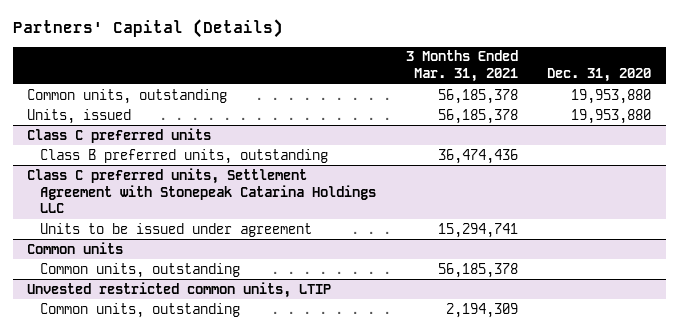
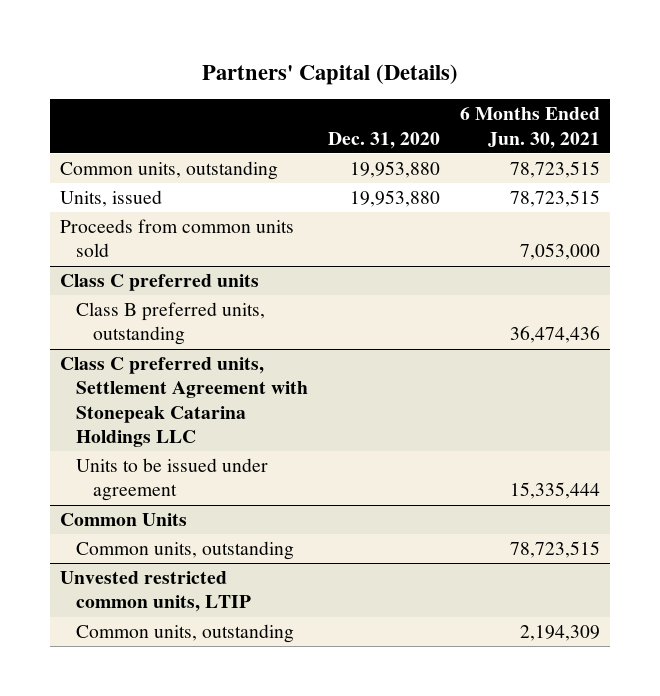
[405,50,518,83] 3 Months Ended Mar. 31, 2021 -> none
none -> [460,107,601,149] 6 Months Ended Jun. 30, 2021
none -> [59,219,294,258] Proceeds from common units sold
[27,241,124,254] Common units -> [59,513,187,527] Common Units

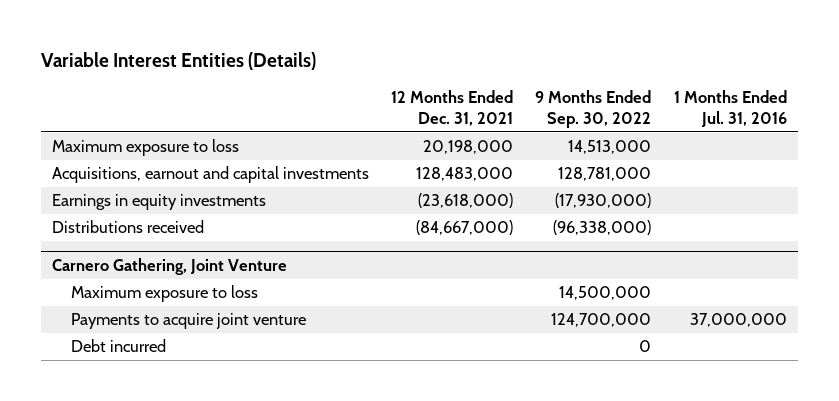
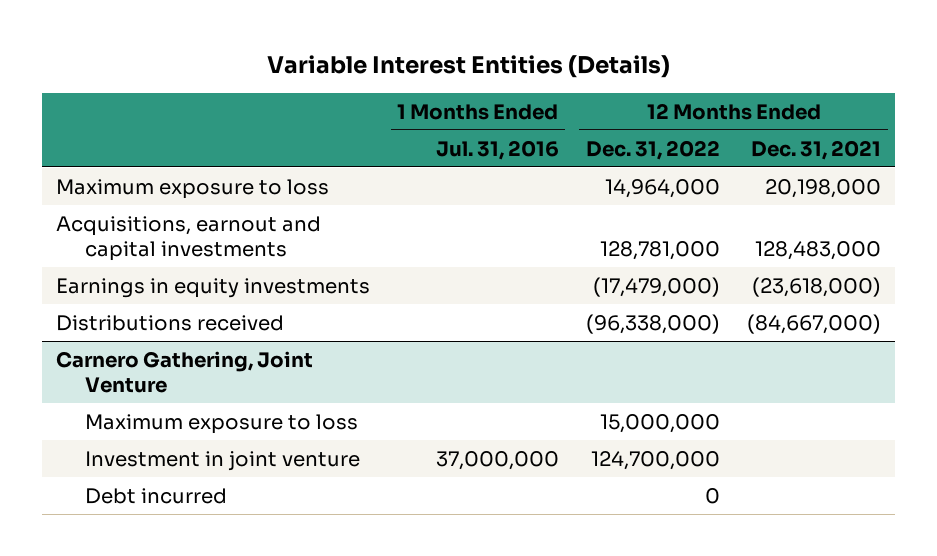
[535,89,652,129] 9 Months Ended Sep. 30, 2022 -> none
none -> [585,139,720,160] Dec. 31, 2022
[70,313,306,330] Payments to acquire joint venture -> [84,450,360,471] Investment in joint venture

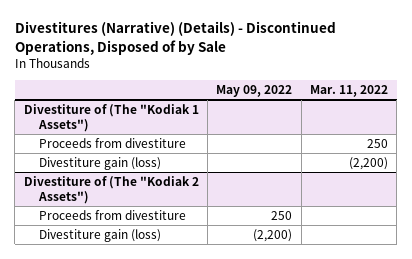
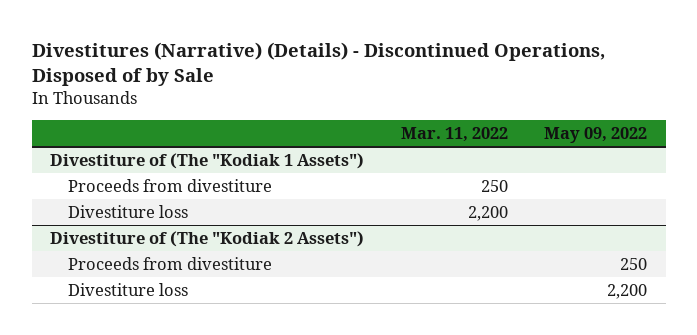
[38,157,161,171] Divestiture gain (loss) -> [68,204,189,218] Divestiture loss
[348,157,388,171] (2,200) -> [467,205,508,221] 2,200
[38,229,161,243] Divestiture gain (loss) -> [68,282,189,296] Divestiture loss
[253,229,293,243] (2,200) -> [607,283,648,299] 2,200

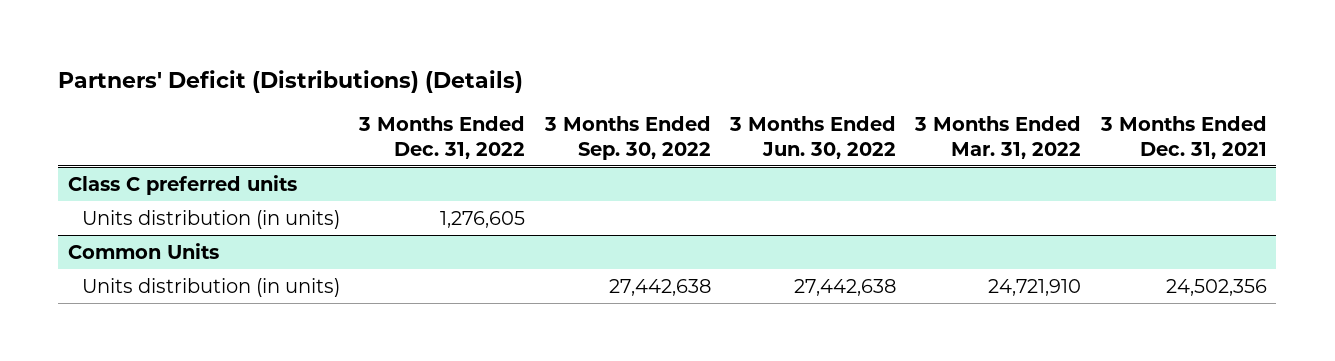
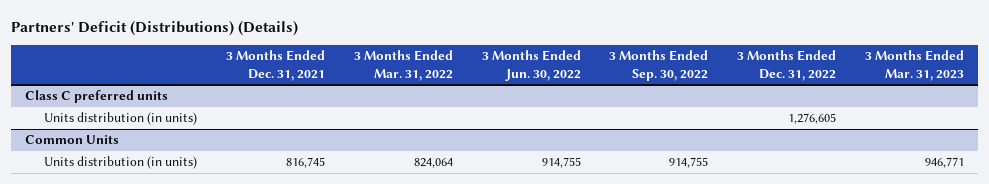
none -> [864,50,964,81] 3 Months Ended Mar. 31, 2023
[608,278,711,296] 27,442,638 -> [669,157,709,169] 914,755
[793,278,896,296] 27,442,638 -> [541,157,581,169] 914,755
[988,278,1082,296] 24,721,910 -> [413,158,453,169] 824,064
[1165,278,1267,296] 24,502,356 -> [286,157,326,169] 816,745

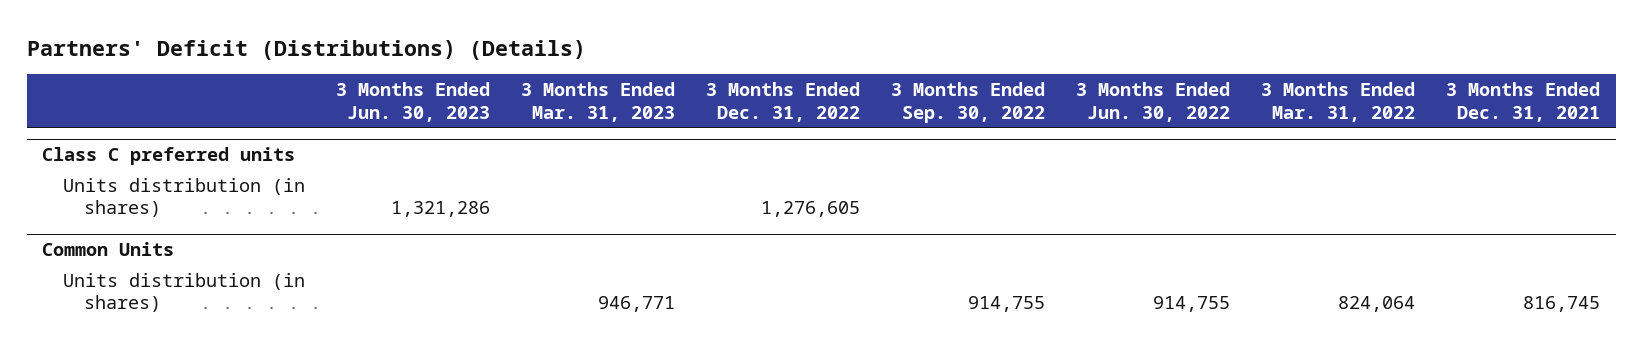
none -> [336,82,491,122] 3 Months Ended Jun. 30, 2023
[44,112,198,126] Units distribution (in units) -> [63,178,306,218] Units distribution (in shares)
[44,156,198,170] Units distribution (in units) -> [63,273,306,313] Units distribution (in shares)

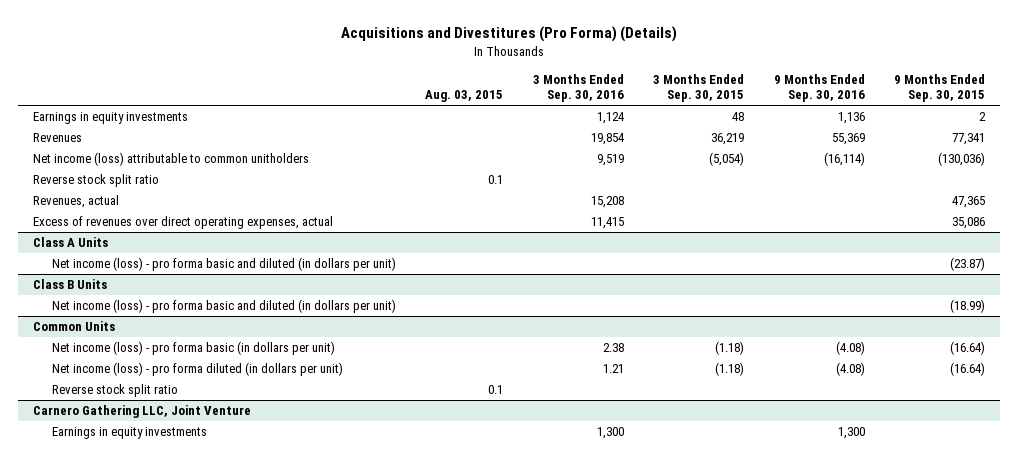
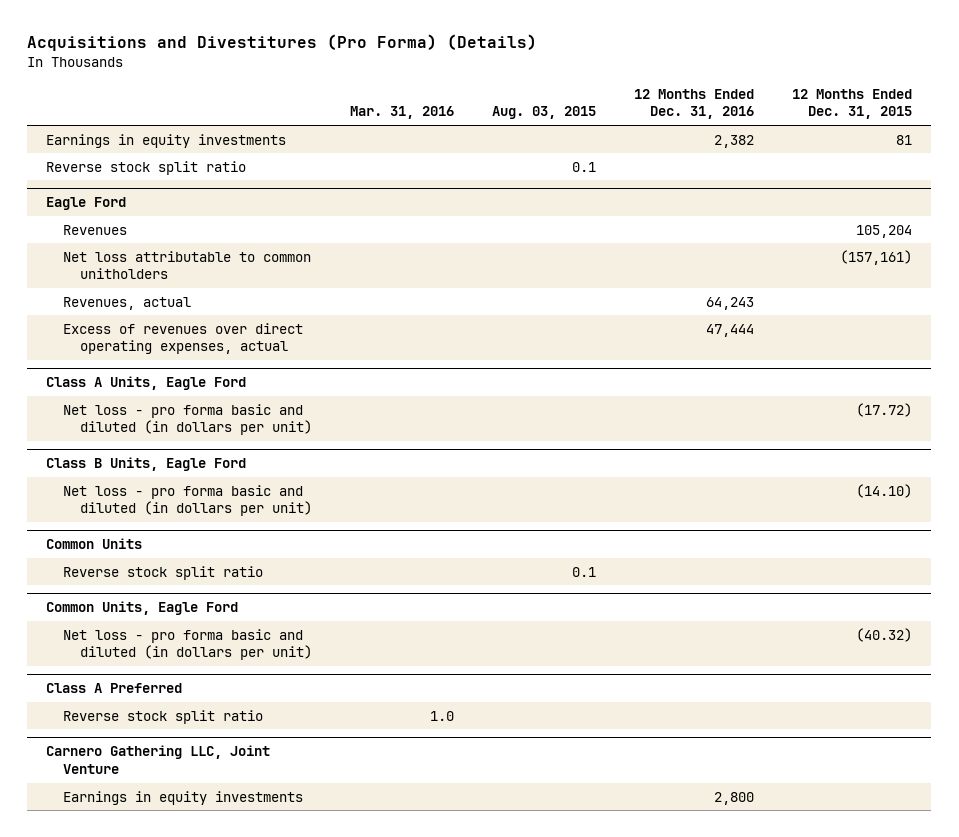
[532,73,624,103] 3 Months Ended Sep. 30, 2016 -> none
[653,73,745,103] 3 Months Ended Sep. 30, 2015 -> none
[773,73,865,103] 9 Months Ended Sep. 30, 2016 -> none
[894,73,986,103] 9 Months Ended Sep. 30, 2015 -> none
none -> [350,106,455,120] Mar. 31, 2016
none -> [634,88,755,120] 12 Months Ended Dec. 31, 2016
none -> [792,88,913,120] 12 Months Ended Dec. 31, 2015
[33,132,83,142] Revenues -> none
[33,151,310,166] Net income (loss) attributable to common unitholders -> none
[33,194,120,208] Revenues, actual -> none
[33,215,334,229] Excess of revenues over direct operating expenses, actual -> none
none -> [46,197,127,211] Eagle Ford
none -> [63,224,128,235] Revenues
none -> [63,250,312,280] Net loss attributable to common unitholders
none -> [63,296,192,310] Revenues, actual
none -> [63,322,304,355] Excess of revenues over direct operating expenses, actual
[33,236,109,247] Class A Units -> [46,376,247,391] Class A Units, Eagle Ford
[51,256,396,271] Net income (loss) - pro forma basic and diluted (in dollars per unit) -> [63,403,313,436] Net loss - pro forma basic and diluted (in dollars per unit)
[33,278,108,289] Class B Units -> [46,457,247,472] Class B Units, Eagle Ford
[51,298,396,313] Net income (loss) - pro forma basic and diluted (in dollars per unit) -> [63,484,313,517] Net loss - pro forma basic and diluted (in dollars per unit)
[51,340,335,355] Net income (loss) - pro forma basic (in dollars per unit) -> none
[51,361,343,376] Net income (loss) - pro forma diluted (in dollars per unit) -> none
none -> [46,601,239,616] Common Units, Eagle Ford
none -> [63,628,313,661] Net loss - pro forma basic and diluted (in dollars per unit)
none -> [46,683,183,694] Class A Preferred
none -> [63,709,264,724] Reverse stock split ratio

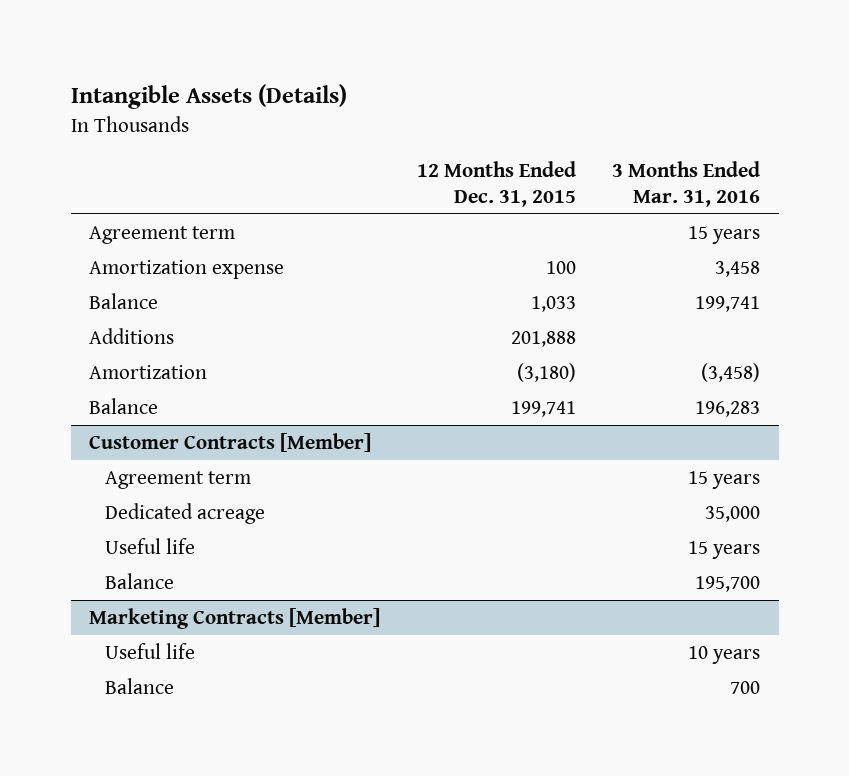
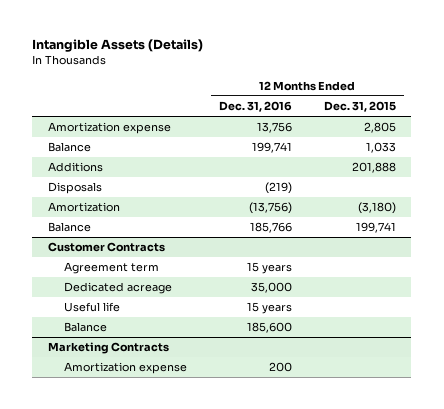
[612,160,761,207] 3 Months Ended Mar. 31, 2016 -> none
none -> [218,101,292,113] Dec. 31, 2016
[89,226,236,245] Agreement term -> none
[545,261,576,275] 100 -> [363,122,396,134] 2,805
none -> [48,182,103,195] Disposals
[89,433,372,453] Customer Contracts [Member] -> [48,242,166,253] Customer Contracts
[104,643,195,660] Useful life -> none
[104,678,174,695] Balance -> none
[89,608,381,630] Marketing Contracts [Member] -> [48,342,170,355] Marketing Contracts
none -> [64,362,188,375] Amortization expense

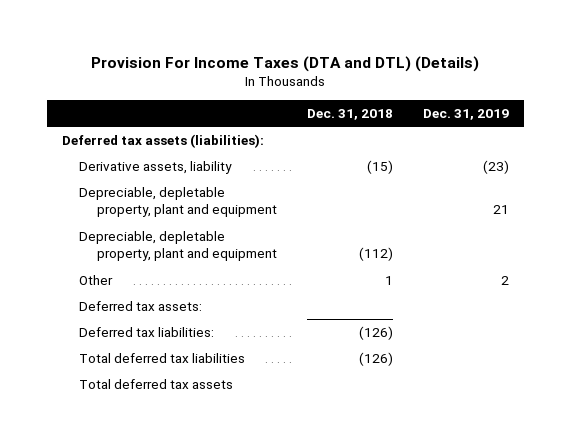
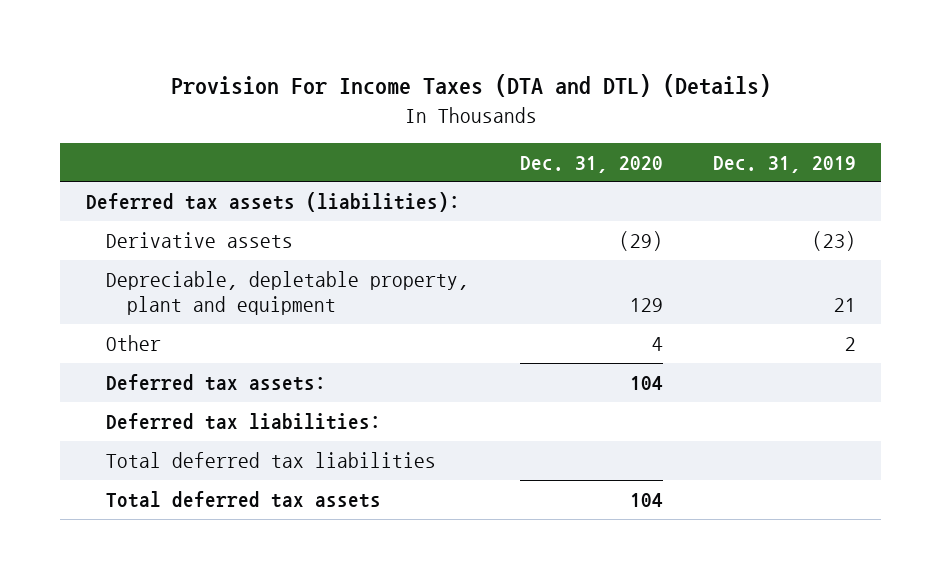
[306,108,393,120] Dec. 31, 2018 -> none
none -> [519,155,663,173] Dec. 31, 2020
[79,161,233,175] Derivative assets, liability -> [106,232,294,249] Derivative assets
[79,231,278,262] Depreciable, depletable property, plant and equipment -> none

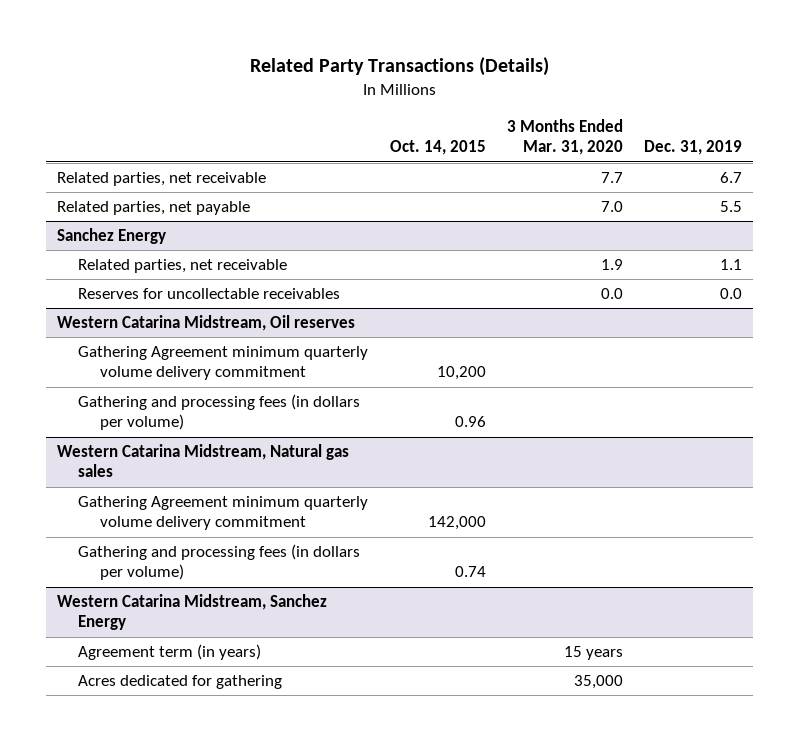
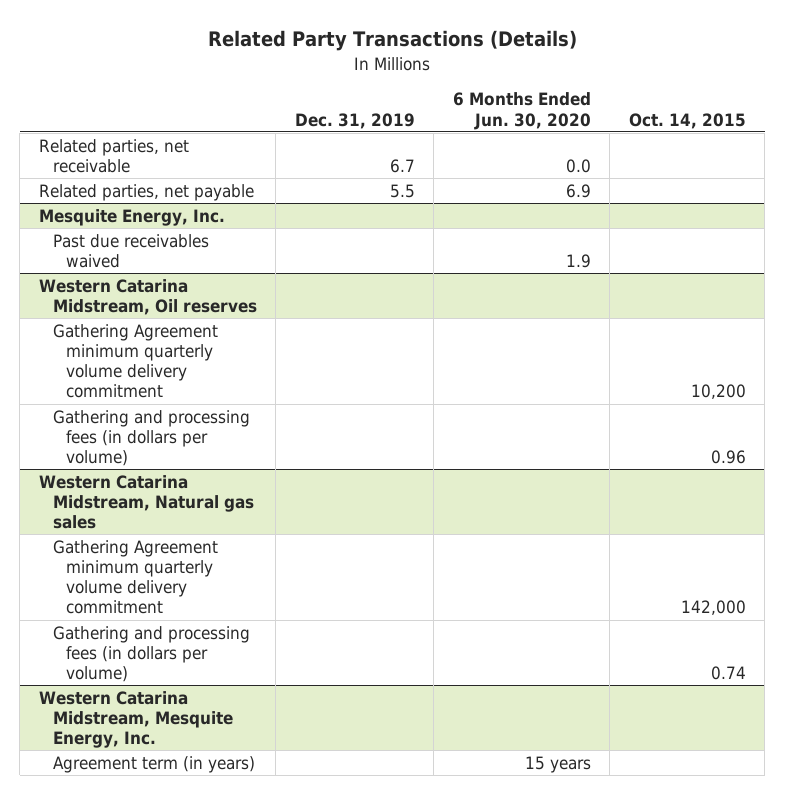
[507,119,624,156] 3 Months Ended Mar. 31, 2020 -> none
none -> [452,92,591,130] 6 Months Ended Jun. 30, 2020
[56,228,166,245] Sanchez Energy -> none
[78,259,288,274] Related parties, net receivable -> none
[78,288,341,300] Reserves for uncollectable receivables -> none
none -> [38,208,225,226] Mesquite Energy, Inc.
none -> [52,233,209,268] Past due receivables waived
[56,594,327,631] Western Catarina Midstream, Sanchez Energy -> [38,690,233,749] Western Catarina Midstream, Mesquite Energy, Inc.
[78,675,283,690] Acres dedicated for gathering -> none

